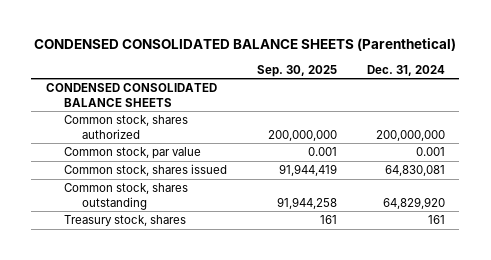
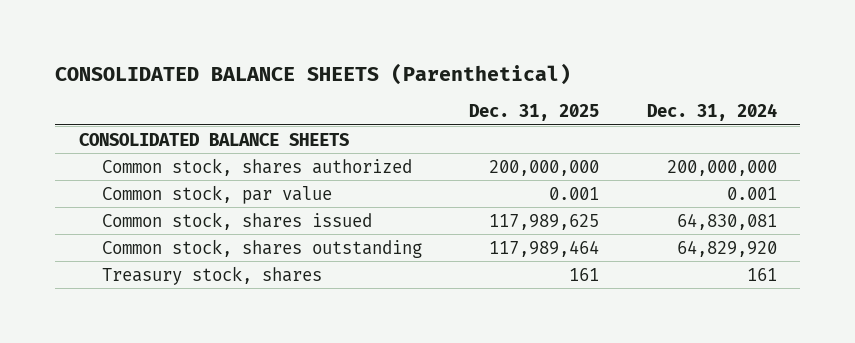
[34,38,457,52] CONDENSED CONSOLIDATED BALANCE SHEETS (Parenthetical) -> [54,62,571,85] CONSOLIDATED BALANCE SHEETS (Parenthetical)
[256,64,337,77] Sep. 30, 2025 -> none
none -> [469,104,600,122] Dec. 31, 2025
[46,83,218,107] CONDENSED CONSOLIDATED BALANCE SHEETS -> [78,132,349,146] CONSOLIDATED BALANCE SHEETS

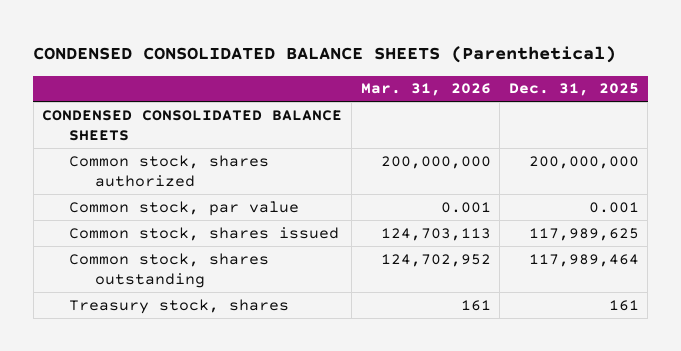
[54,62,571,85] CONSOLIDATED BALANCE SHEETS (Parenthetical) -> [33,46,617,64] CONDENSED CONSOLIDATED BALANCE SHEETS (Parenthetical)
[646,103,777,122] Dec. 31, 2024 -> none
none -> [360,83,491,97] Mar. 31, 2026
[78,132,349,146] CONSOLIDATED BALANCE SHEETS -> [42,109,343,141] CONDENSED CONSOLIDATED BALANCE SHEETS

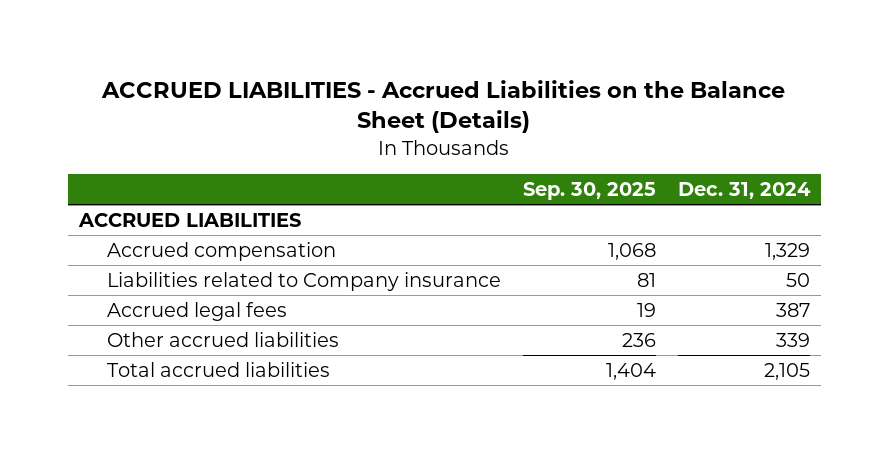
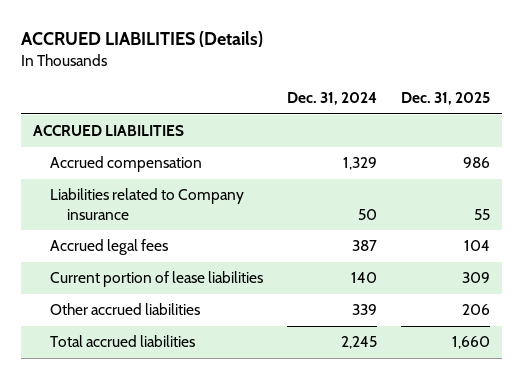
[101,80,786,134] ACCRUED LIABILITIES - Accrued Liabilities on the Balance Sheet (Details) -> [20,31,263,48] ACCRUED LIABILITIES (Details)
[522,181,656,200] Sep. 30, 2025 -> none
none -> [400,92,490,106] Dec. 31, 2025
none -> [49,271,263,288] Current portion of lease liabilities
[764,362,811,380] 2,105 -> [340,336,377,350] 2,245

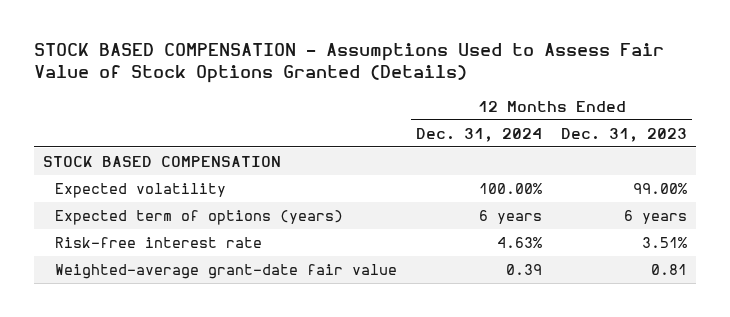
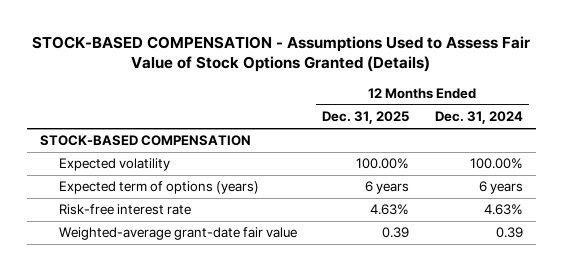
[33,42,664,84] STOCK BASED COMPENSATION - Assumptions Used to Assess Fair Value of Stock Options Granted (Details) -> [32,35,531,73] STOCK-BASED COMPENSATION - Assumptions Used to Assess Fair Value of Stock Options Granted (Details)
[561,127,688,142] Dec. 31, 2023 -> none
none -> [322,111,410,125] Dec. 31, 2025
[43,155,282,167] STOCK BASED COMPENSATION -> [39,135,251,147] STOCK-BASED COMPENSATION

